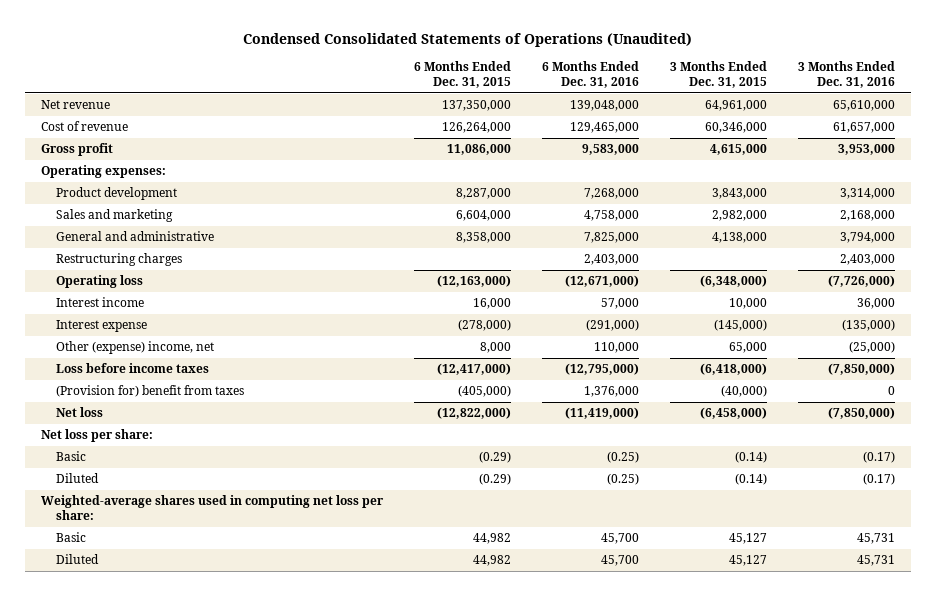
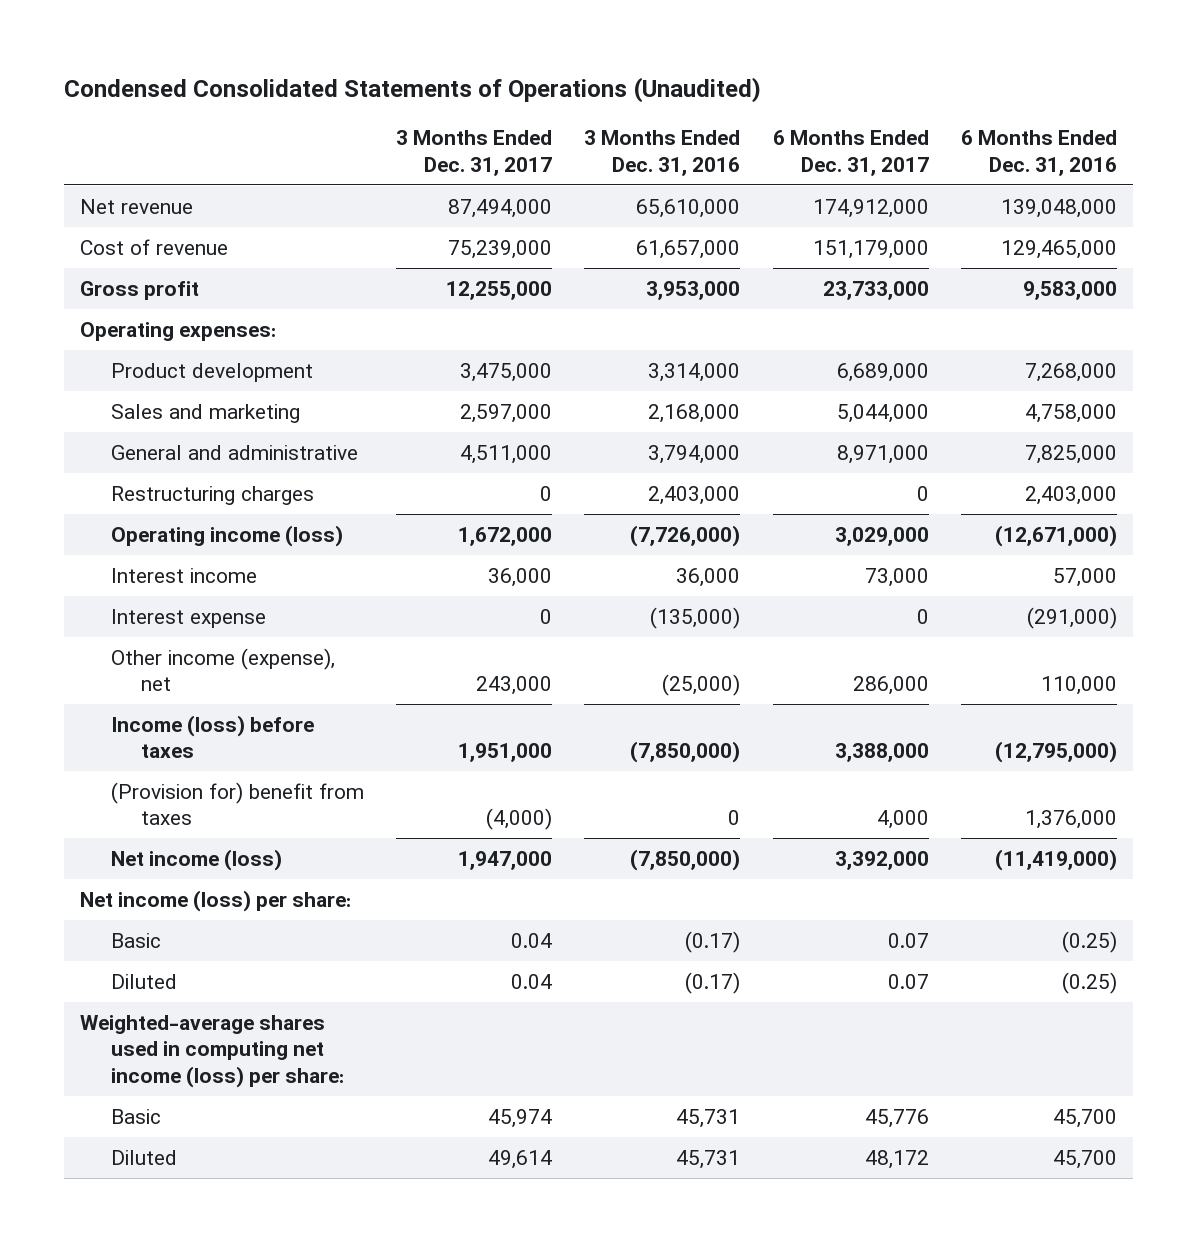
[413,61,511,89] 6 Months Ended Dec. 31, 2015 -> none
[670,61,768,89] 3 Months Ended Dec. 31, 2015 -> none
none -> [396,130,553,176] 3 Months Ended Dec. 31, 2017
none -> [772,130,929,176] 6 Months Ended Dec. 31, 2017
[55,275,143,289] Operating loss -> [110,524,343,547] Operating income (loss)
[55,341,214,355] Other (expense) income, net -> [110,647,335,692] Other income (expense), net
[55,363,209,374] Loss before income taxes -> [110,714,314,759] Income (loss) before taxes
[55,407,103,418] Net loss -> [110,848,282,871] Net income (loss)
[40,429,153,443] Net loss per share: -> [80,889,352,912] Net income (loss) per share:
[40,495,384,521] Weighted-average shares used in computing net loss per share: -> [80,1014,344,1088] Weighted-average shares used in computing net income (loss) per share:

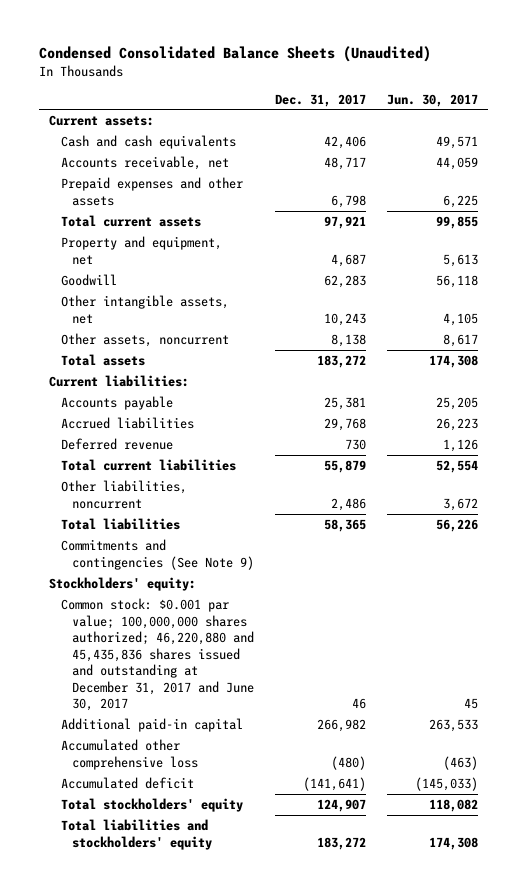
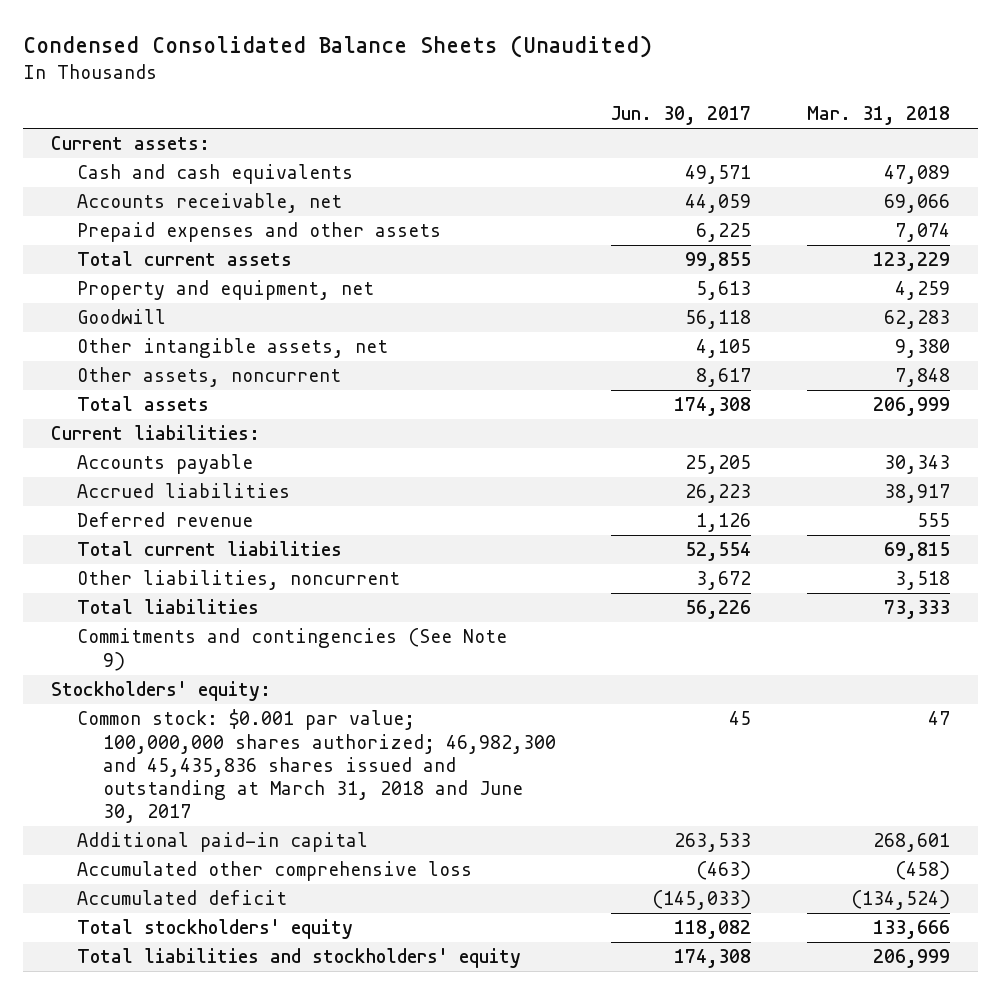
[274,93,366,107] Dec. 31, 2017 -> none
none -> [806,106,950,126] Mar. 31, 2018
[60,597,255,712] Common stock: $0.001 par value; 100,000,000 shares authorized; 46,220,880 and 45,435,836 shares issued and outstanding at December 31, 2017 and June 30, 2017 -> [76,709,556,824] Common stock: $0.001 par value; 100,000,000 shares authorized; 46,982,300 and 45,435,836 shares issued and outstanding at March 31, 2018 and June 30, 2017

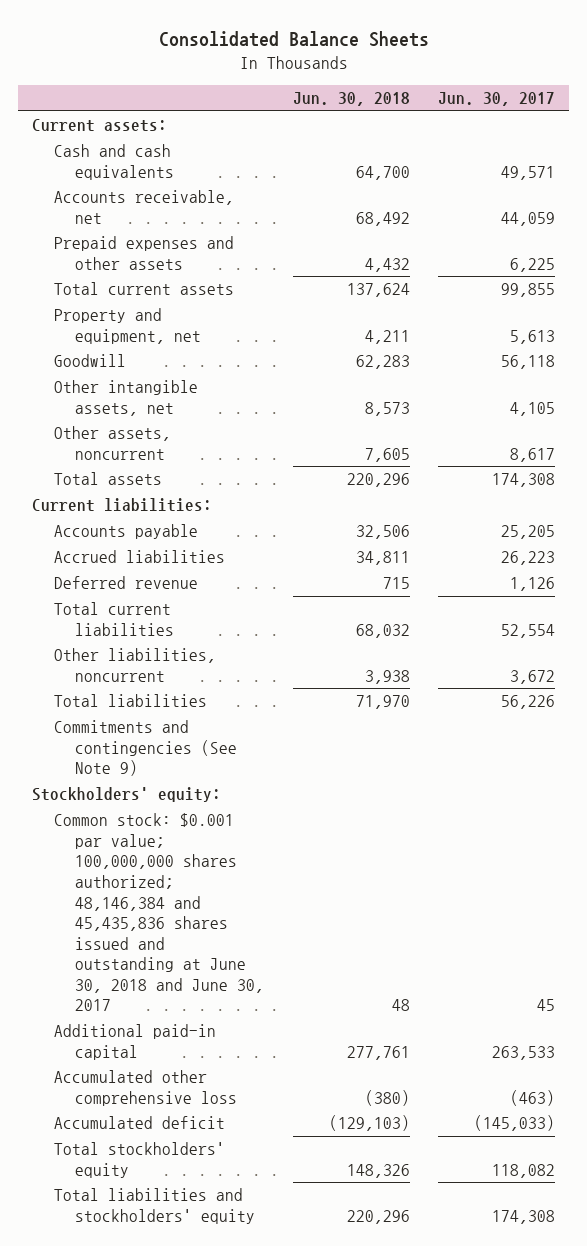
[22,35,652,59] Condensed Consolidated Balance Sheets (Unaudited) -> [158,30,429,47] Consolidated Balance Sheets
[806,106,950,126] Mar. 31, 2018 -> none
none -> [292,92,410,107] Jun. 30, 2018
[76,709,556,824] Common stock: $0.001 par value; 100,000,000 shares authorized; 46,982,300 and 45,435,836 shares issued and outstanding at March 31, 2018 and June 30, 2017 -> [53,813,265,1012] Common stock: $0.001 par value; 100,000,000 shares authorized; 48,146,384 and 45,435,836 shares issued and outstanding at June 30, 2018 and June 30, 2017

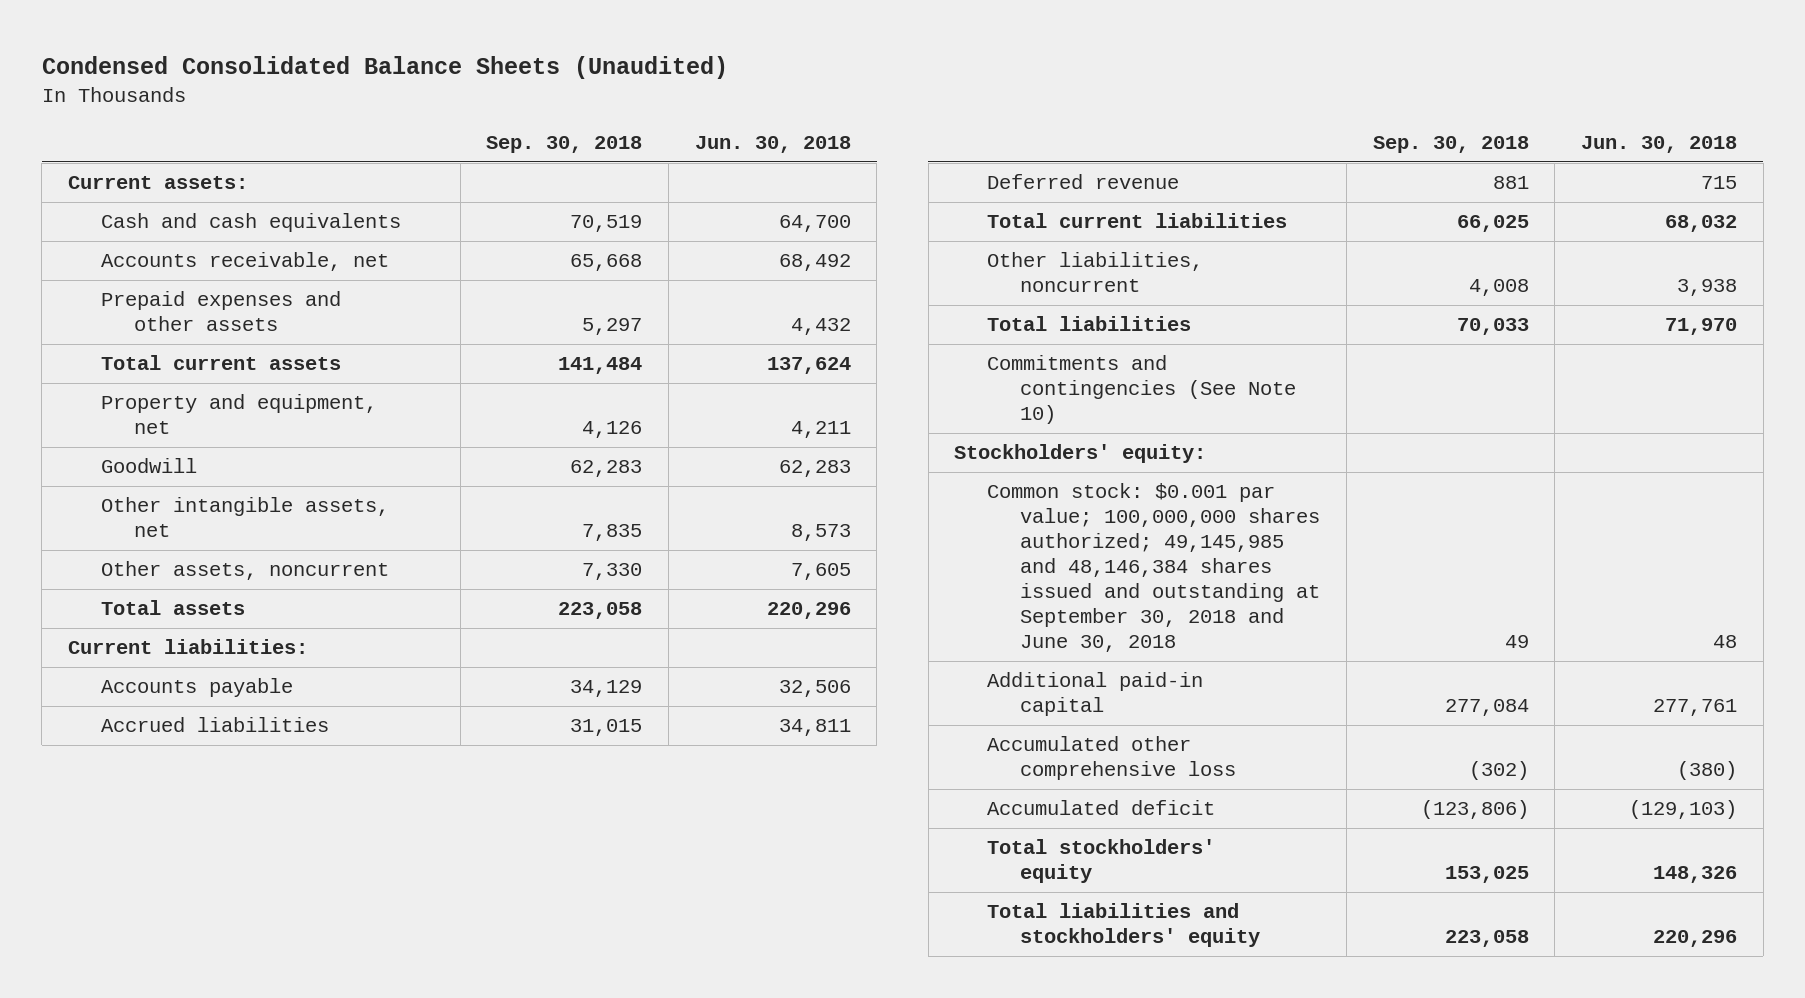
[158,30,429,47] Consolidated Balance Sheets -> [41,55,728,79] Condensed Consolidated Balance Sheets (Unaudited)
[438,92,556,107] Jun. 30, 2017 -> none
none -> [486,135,643,153] Sep. 30, 2018
[53,720,238,777] Commitments and contingencies (See Note 9) -> [987,355,1297,425] Commitments and contingencies (See Note 10)
[53,813,265,1012] Common stock: $0.001 par value; 100,000,000 shares authorized; 48,146,384 and 45,435,836 shares issued and outstanding at June 30, 2018 and June 30, 2017 -> [987,483,1321,652] Common stock: $0.001 par value; 100,000,000 shares authorized; 49,145,985 and 48,146,384 shares issued and outstanding at September 30, 2018 and June 30, 2018

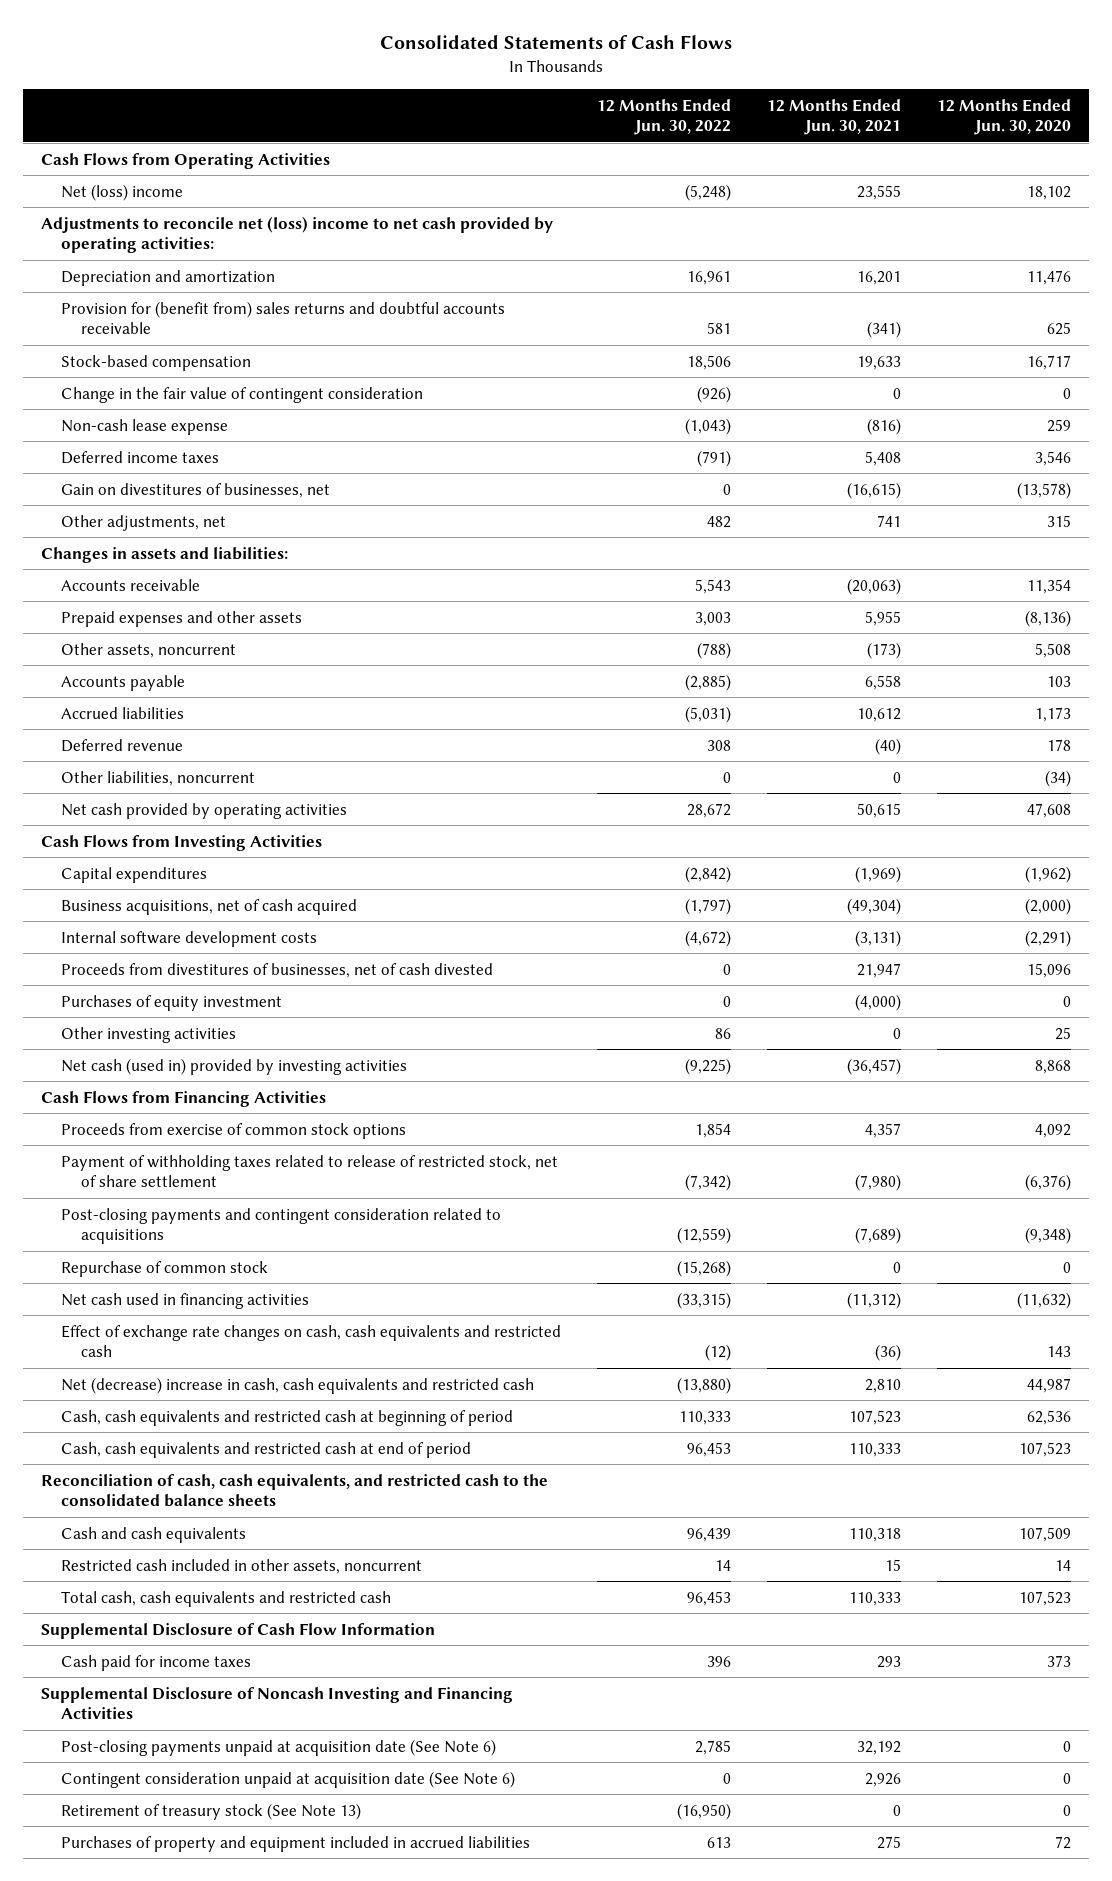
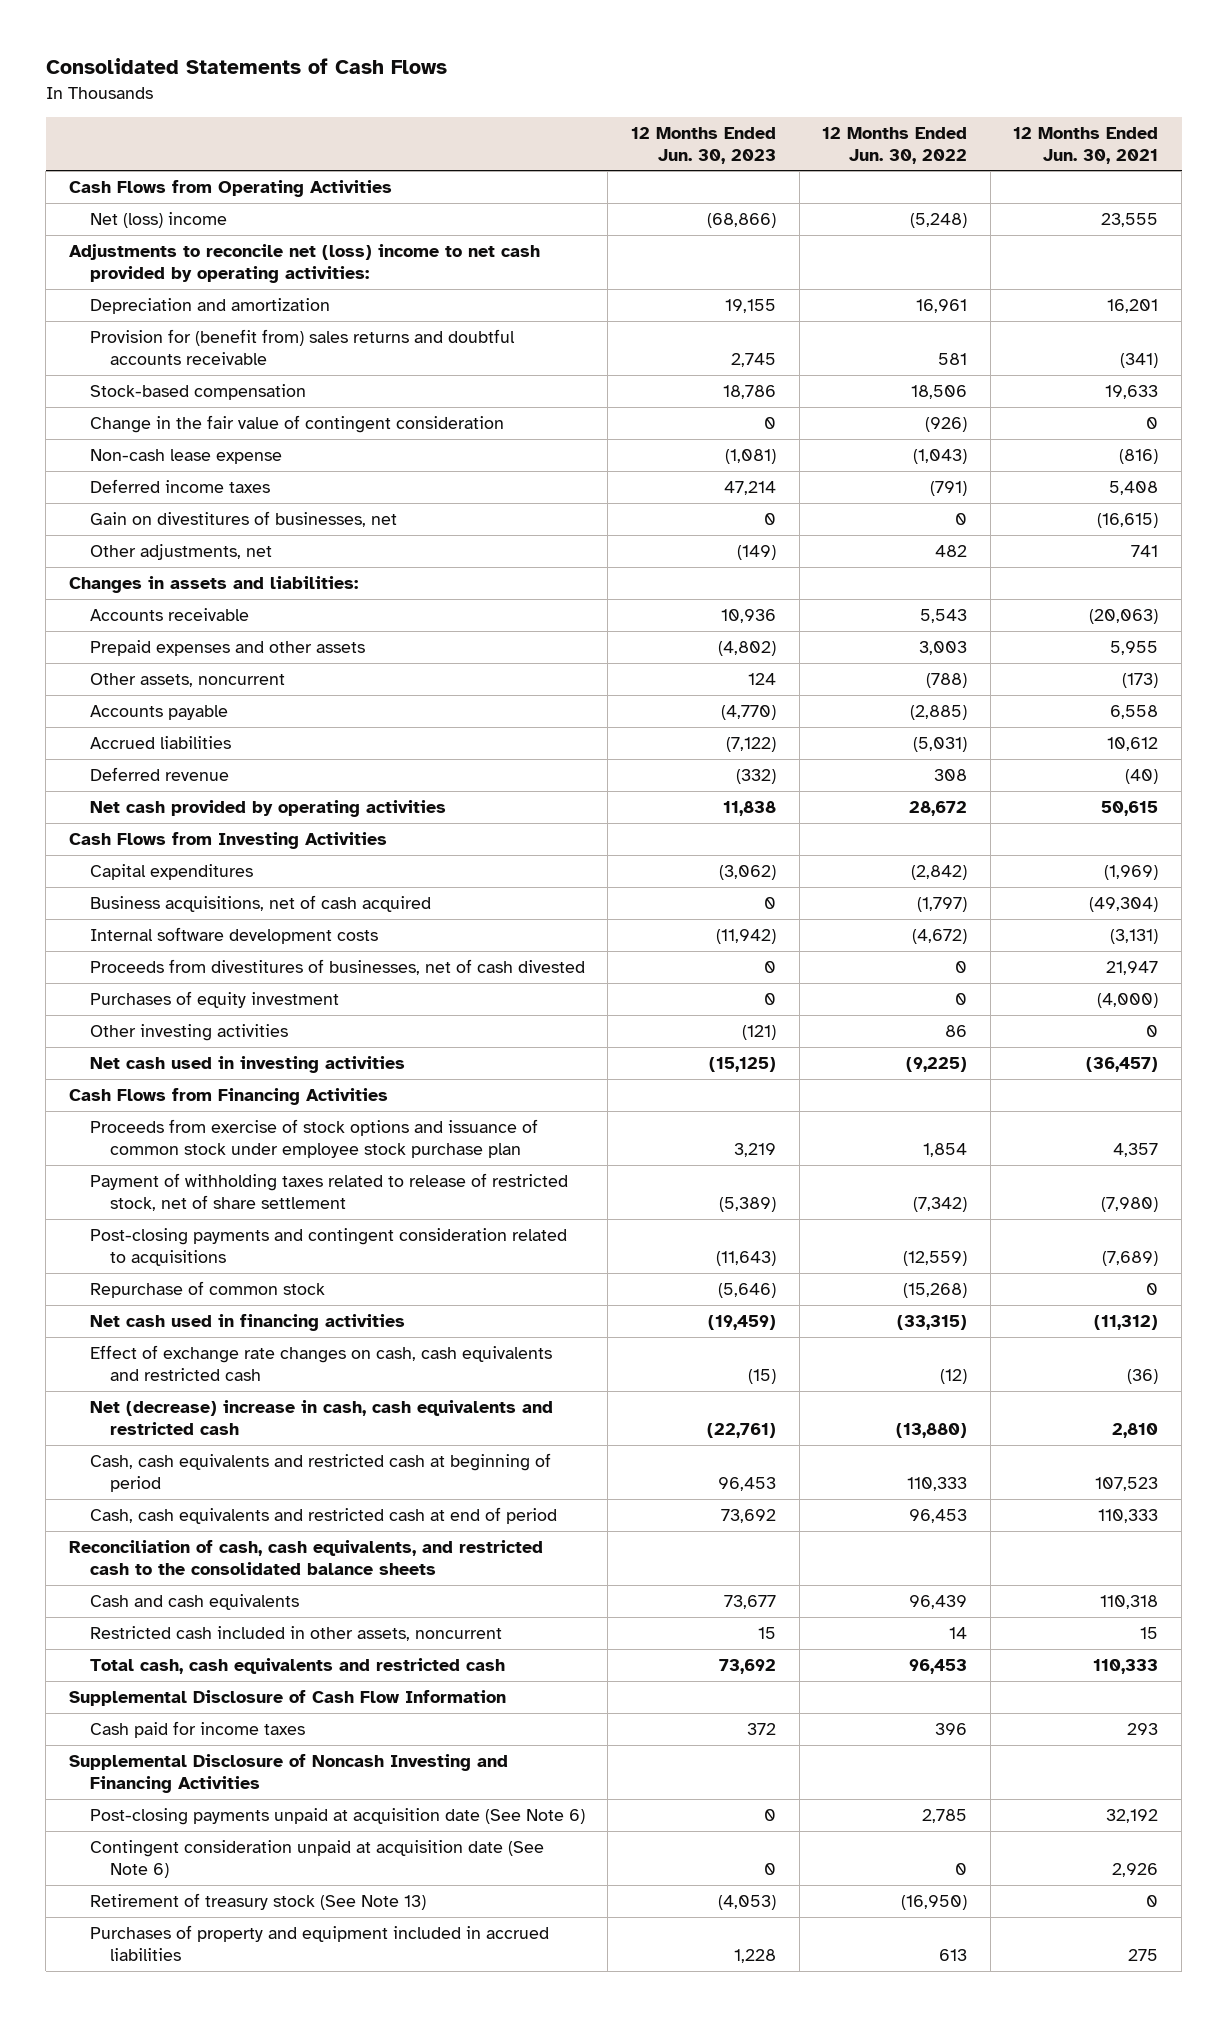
[936,98,1071,136] 12 Months Ended Jun. 30, 2020 -> none
none -> [630,126,776,164] 12 Months Ended Jun. 30, 2023
[61,770,256,786] Other liabilities, noncurrent -> none
[61,1057,408,1075] Net cash (used in) provided by investing activities -> [89,1055,405,1073] Net cash used in investing activities
[61,1122,407,1139] Proceeds from exercise of common stock options -> [89,1118,538,1159] Proceeds from exercise of stock options and issuance of common stock under employee stock purchase plan

